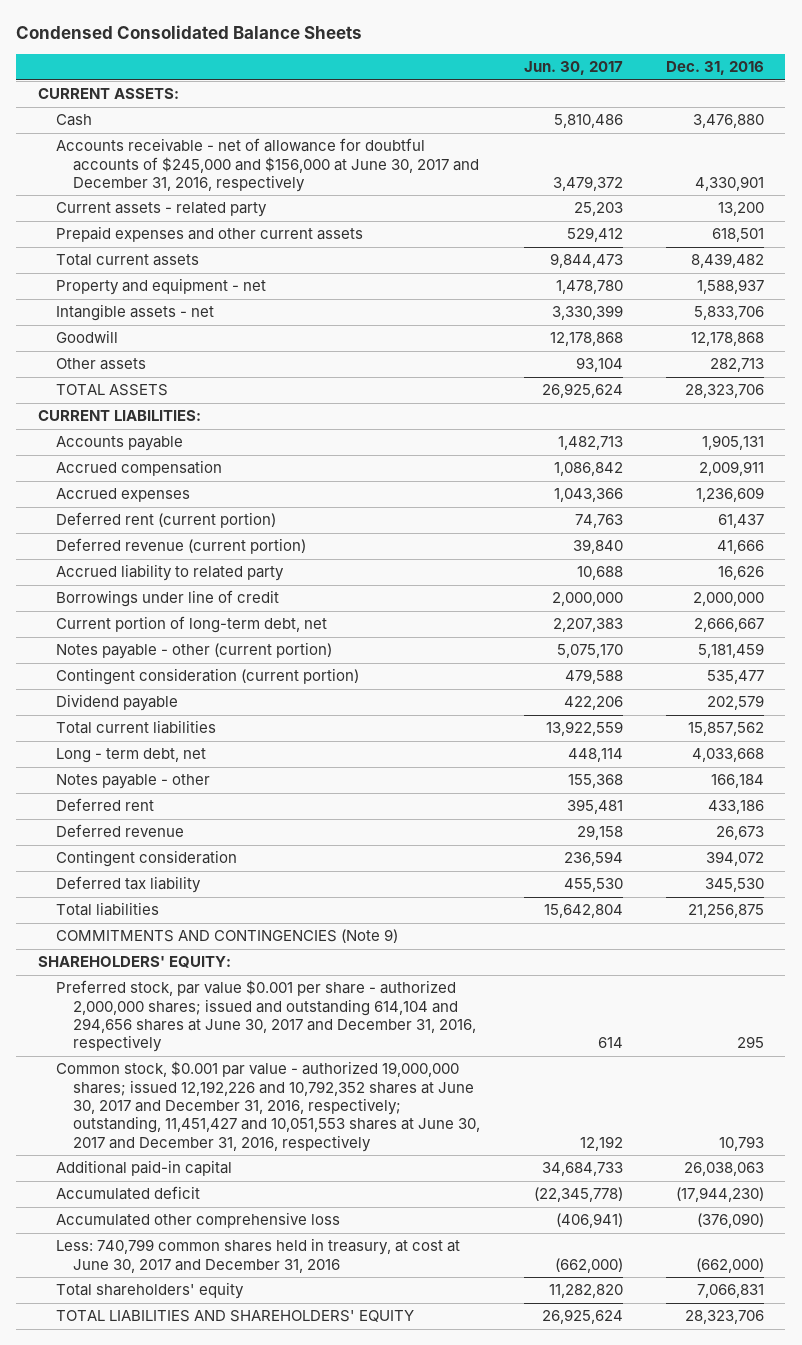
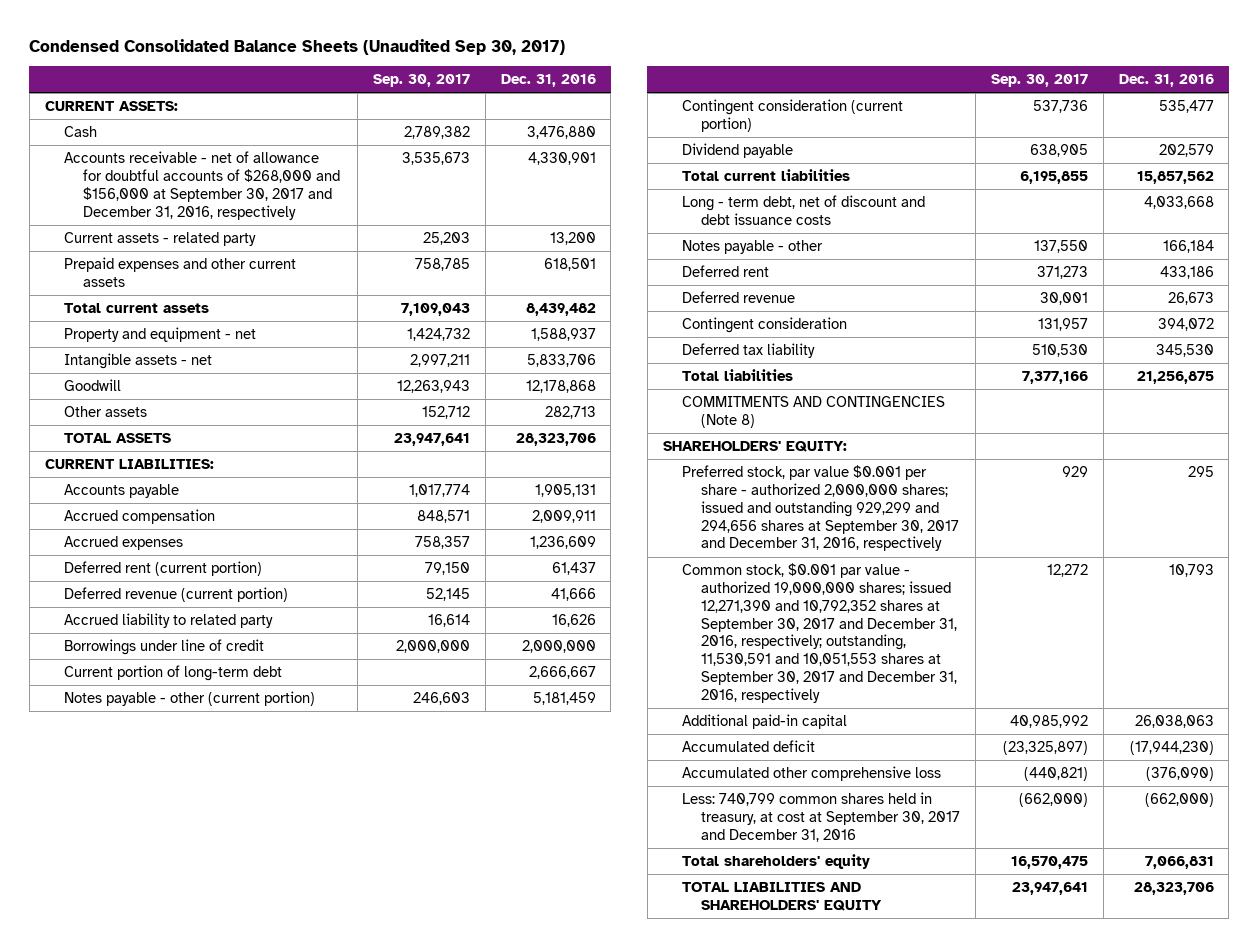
[16,25,363,40] Condensed Consolidated Balance Sheets -> [29,38,566,55] Condensed Consolidated Balance Sheets (Unaudited Sep 30, 2017)
[523,61,623,76] Jun. 30, 2017 -> none
none -> [372,74,470,88] Sep. 30, 2017
[55,138,480,192] Accounts receivable - net of allowance for doubtful accounts of $245,000 and $156,000 at June 30, 2017 and December 31, 2016, respectively -> [63,151,340,220] Accounts receivable - net of allowance for doubtful accounts of $268,000 and $156,000 at September 30, 2017 and December 31, 2016, respectively
[55,616,327,634] Current portion of long-term debt, net -> [63,665,282,682] Current portion of long-term debt
[55,748,206,764] Long - term debt, net -> [681,195,925,225] Long - term debt, net of discount and debt issuance costs
[55,929,398,944] COMMITMENTS AND CONTINGENCIES (Note 9) -> [681,396,945,428] COMMITMENTS AND CONTINGENCIES (Note 8)
[55,980,477,1053] Preferred stock, par value $0.001 per share - authorized 2,000,000 shares; issued and outstanding 614,104 and 294,656 shares at June 30, 2017 and December 31, 2016, respectively -> [681,465,959,552] Preferred stock, par value $0.001 per share - authorized 2,000,000 shares; issued and outstanding 929,299 and 294,656 shares at September 30, 2017 and December 31, 2016, respectively
[55,1061,481,1152] Common stock, $0.001 par value - authorized 19,000,000 shares; issued 12,192,226 and 10,792,352 shares at June 30, 2017 and December 31, 2016, respectively; outstanding, 11,451,427 and 10,051,553 shares at June 30, 2017 and December 31, 2016, respectively -> [681,563,957,703] Common stock, $0.001 par value - authorized 19,000,000 shares; issued 12,271,390 and 10,792,352 shares at September 30, 2017 and December 31, 2016, respectively; outstanding, 11,530,591 and 10,051,553 shares at September 30, 2017 and December 31, 2016, respectively
[55,1238,460,1273] Less: 740,799 common shares held in treasury, at cost at June 30, 2017 and December 31, 2016 -> [681,792,960,842] Less: 740,799 common shares held in treasury, at cost at September 30, 2017 and December 31, 2016

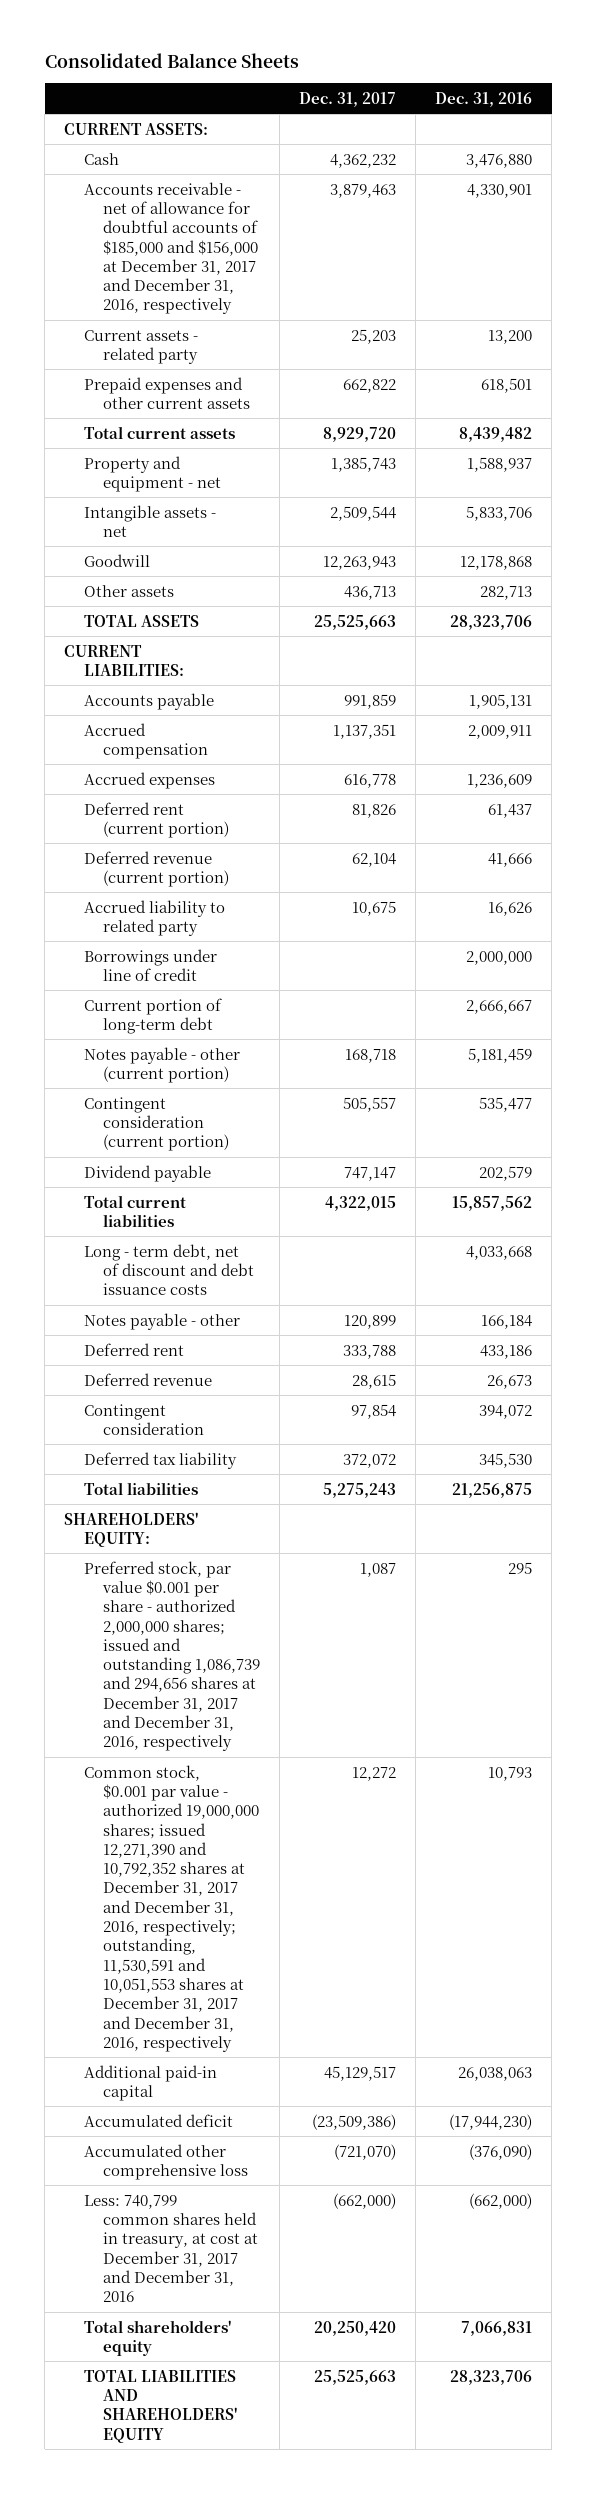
[29,38,566,55] Condensed Consolidated Balance Sheets (Unaudited Sep 30, 2017) -> [44,53,299,69] Consolidated Balance Sheets
[372,74,470,88] Sep. 30, 2017 -> none
none -> [299,91,397,107] Dec. 31, 2017
[63,151,340,220] Accounts receivable - net of allowance for doubtful accounts of $268,000 and $156,000 at September 30, 2017 and December 31, 2016, respectively -> [83,181,259,315] Accounts receivable - net of allowance for doubtful accounts of $185,000 and $156,000 at December 31, 2017 and December 31, 2016, respectively
[681,396,945,428] COMMITMENTS AND CONTINGENCIES (Note 8) -> none
[681,465,959,552] Preferred stock, par value $0.001 per share - authorized 2,000,000 shares; issued and outstanding 929,299 and 294,656 shares at September 30, 2017 and December 31, 2016, respectively -> [83,1560,261,1752] Preferred stock, par value $0.001 per share - authorized 2,000,000 shares; issued and outstanding 1,086,739 and 294,656 shares at December 31, 2017 and December 31, 2016, respectively
[681,563,957,703] Common stock, $0.001 par value - authorized 19,000,000 shares; issued 12,271,390 and 10,792,352 shares at September 30, 2017 and December 31, 2016, respectively; outstanding, 11,530,591 and 10,051,553 shares at September 30, 2017 and December 31, 2016, respectively -> [83,1764,260,2052] Common stock, $0.001 par value - authorized 19,000,000 shares; issued 12,271,390 and 10,792,352 shares at December 31, 2017 and December 31, 2016, respectively; outstanding, 11,530,591 and 10,051,553 shares at December 31, 2017 and December 31, 2016, respectively
[681,792,960,842] Less: 740,799 common shares held in treasury, at cost at September 30, 2017 and December 31, 2016 -> [83,2194,259,2303] Less: 740,799 common shares held in treasury, at cost at December 31, 2017 and December 31, 2016

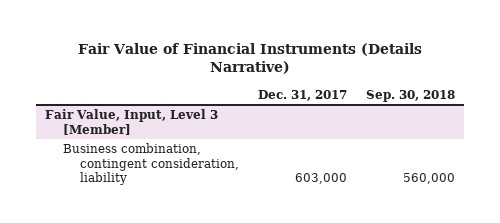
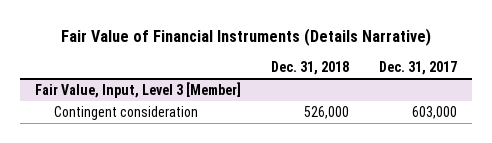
[365,89,455,102] Sep. 30, 2018 -> none
none -> [271,61,350,76] Dec. 31, 2018
[62,143,240,185] Business combination, contingent consideration, liability -> [53,106,198,121] Contingent consideration

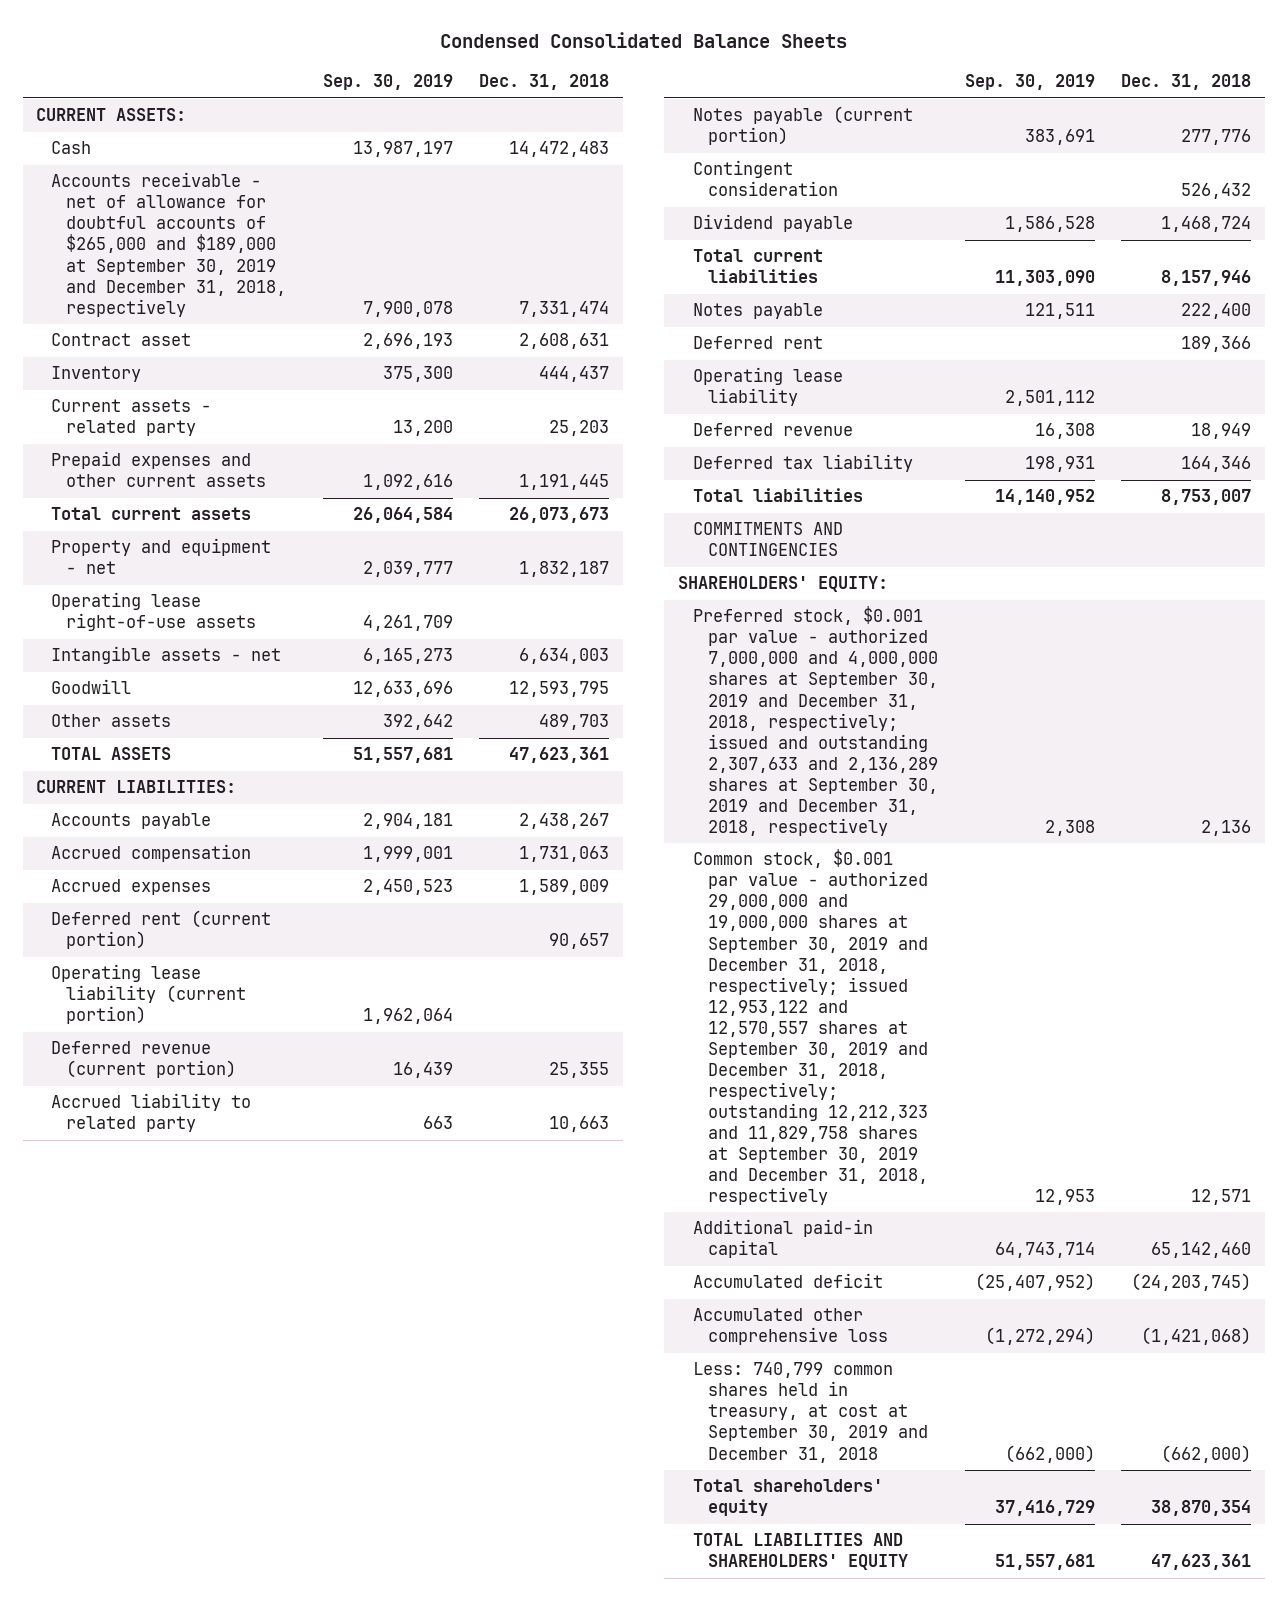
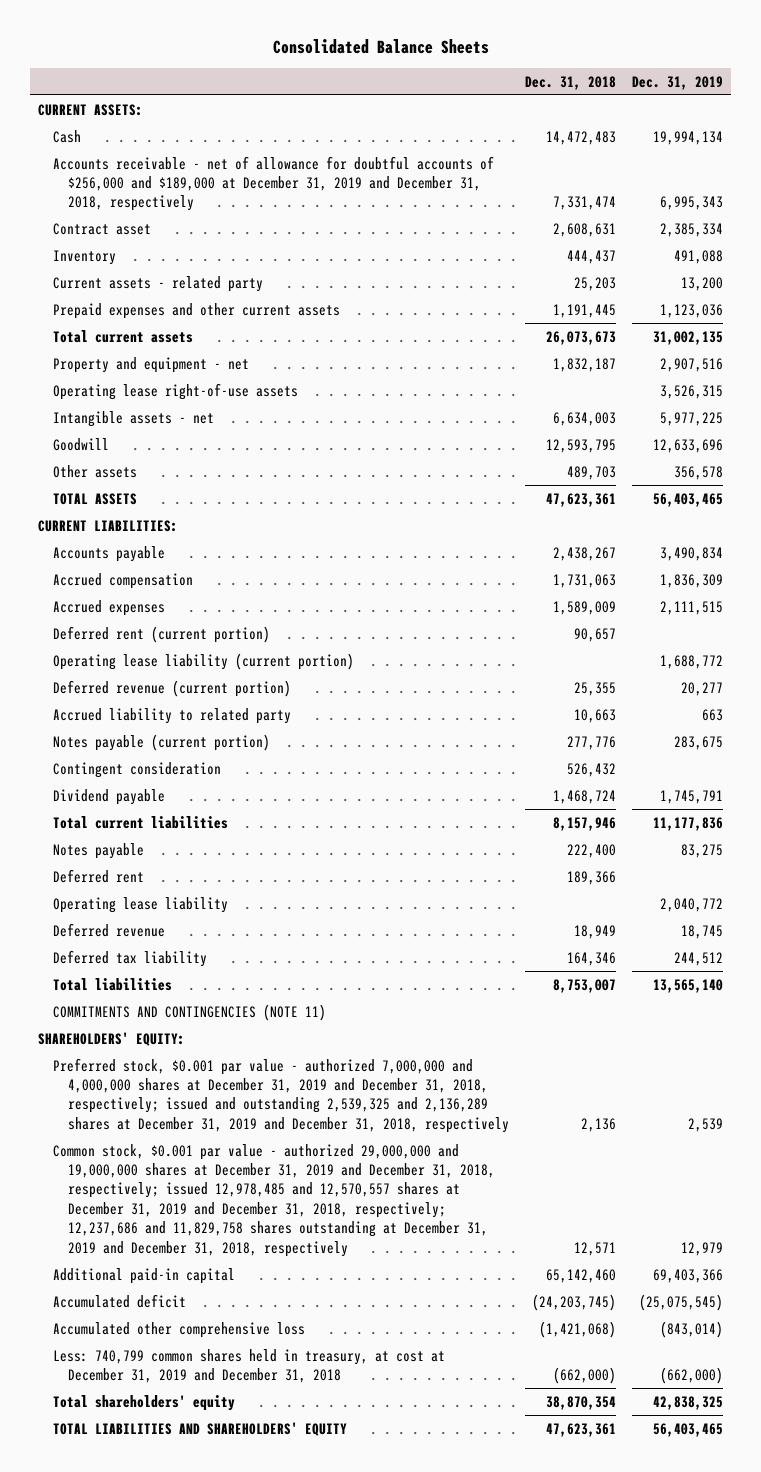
[439,32,847,49] Condensed Consolidated Balance Sheets -> [272,39,489,55] Consolidated Balance Sheets
[322,74,453,91] Sep. 30, 2019 -> none
none -> [632,75,724,90] Dec. 31, 2019
[50,172,286,317] Accounts receivable - net of allowance for doubtful accounts of $265,000 and $189,000 at September 30, 2019 and December 31, 2018, respectively -> [52,155,494,212] Accounts receivable - net of allowance for doubtful accounts of $256,000 and $189,000 at December 31, 2019 and December 31, 2018, respectively
[692,522,843,557] COMMITMENTS AND CONTINGENCIES -> [52,1003,326,1021] COMMITMENTS AND CONTINGENCIES (NOTE 11)
[692,606,938,836] Preferred stock, $0.001 par value - authorized 7,000,000 and 4,000,000 shares at September 30, 2019 and December 31, 2018, respectively; issued and outstanding 2,307,633 and 2,136,289 shares at September 30, 2019 and December 31, 2018, respectively -> [52,1057,509,1133] Preferred stock, $0.001 par value - authorized 7,000,000 and 4,000,000 shares at December 31, 2019 and December 31, 2018, respectively; issued and outstanding 2,539,325 and 2,136,289 shares at December 31, 2019 and December 31, 2018, respectively
[692,849,928,1206] Common stock, $0.001 par value - authorized 29,000,000 and 19,000,000 shares at September 30, 2019 and December 31, 2018, respectively; issued 12,953,122 and 12,570,557 shares at September 30, 2019 and December 31, 2018, respectively; outstanding 12,212,323 and 11,829,758 shares at September 30, 2019 and December 31, 2018, respectively -> [52,1143,495,1257] Common stock, $0.001 par value - authorized 29,000,000 and 19,000,000 shares at December 31, 2019 and December 31, 2018, respectively; issued 12,978,485 and 12,570,557 shares at December 31, 2019 and December 31, 2018, respectively; 12,237,686 and 11,829,758 shares outstanding at December 31, 2019 and December 31, 2018, respectively
[692,1362,928,1463] Less: 740,799 common shares held in treasury, at cost at September 30, 2019 and December 31, 2018 -> [52,1348,445,1383] Less: 740,799 common shares held in treasury, at cost at December 31, 2019 and December 31, 2018

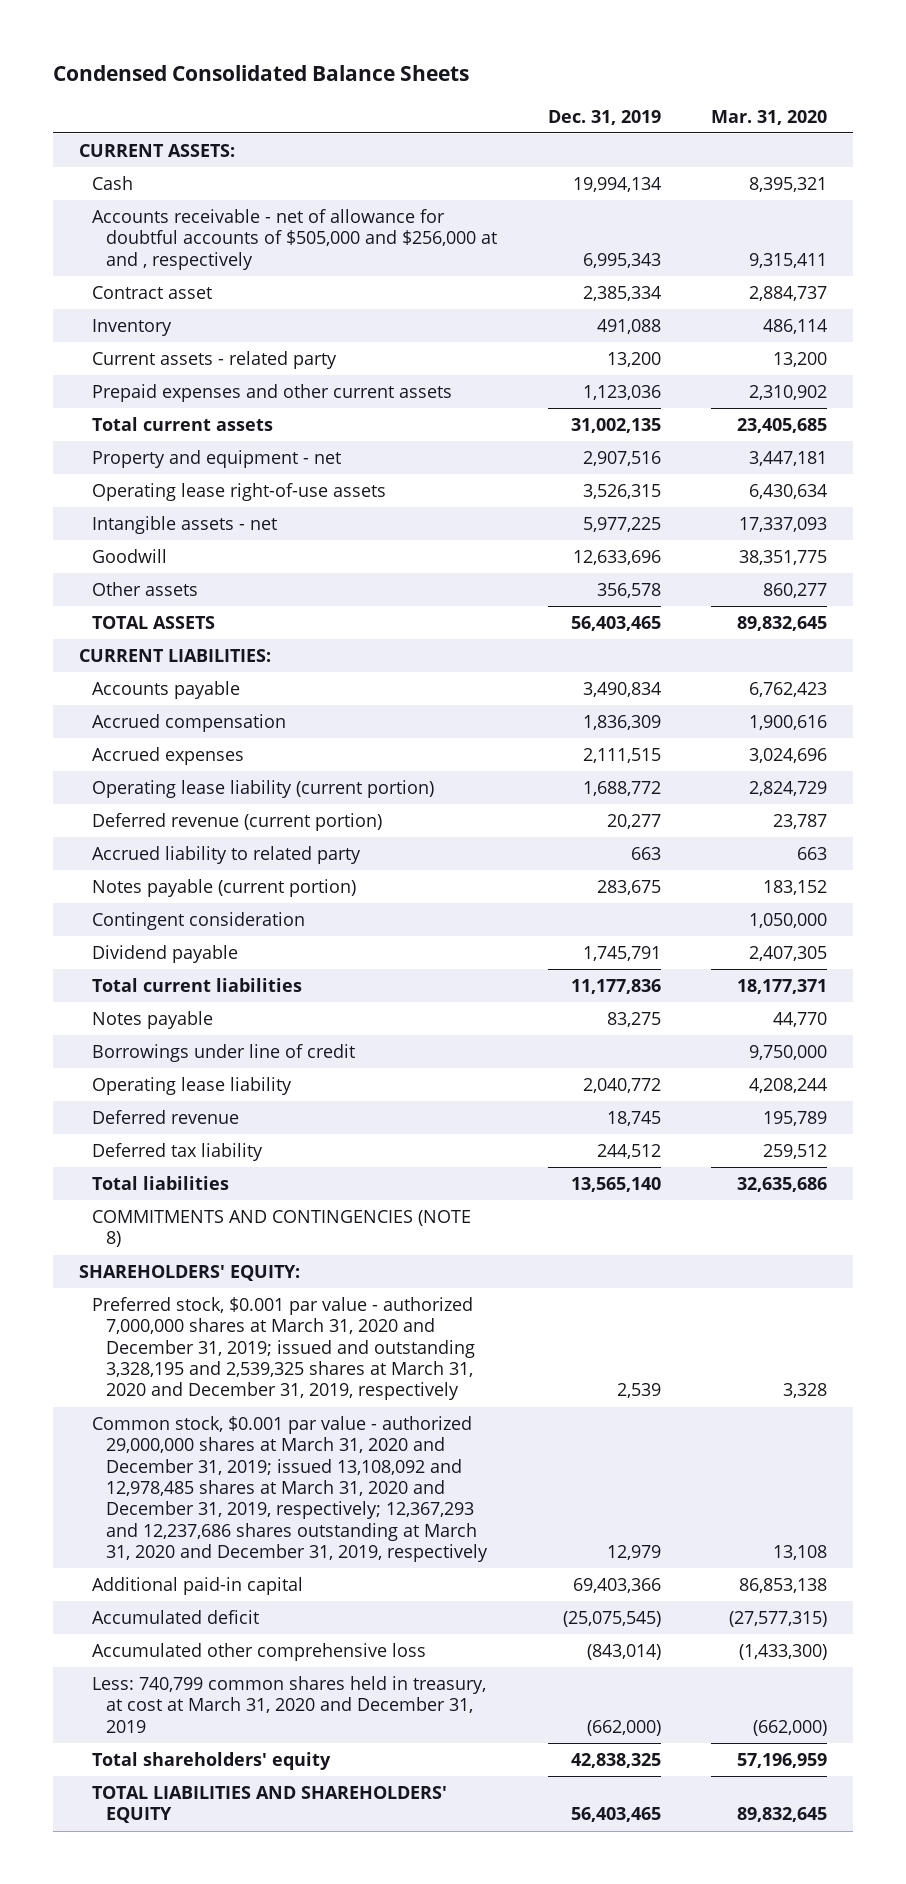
[272,39,489,55] Consolidated Balance Sheets -> [53,65,470,82] Condensed Consolidated Balance Sheets
[525,75,617,90] Dec. 31, 2018 -> none
none -> [711,109,828,125] Mar. 31, 2020
[52,155,494,212] Accounts receivable - net of allowance for doubtful accounts of $256,000 and $189,000 at December 31, 2019 and December 31, 2018, respectively -> [92,209,497,270] Accounts receivable - net of allowance for doubtful accounts of $505,000 and $256,000 at and , respectively
[52,625,270,643] Deferred rent (current portion) -> none
[52,868,144,883] Deferred rent -> none
none -> [92,1044,356,1063] Borrowings under line of credit
[52,1003,326,1021] COMMITMENTS AND CONTINGENCIES (NOTE 11) -> [92,1210,472,1248] COMMITMENTS AND CONTINGENCIES (NOTE 8)
[52,1057,509,1133] Preferred stock, $0.001 par value - authorized 7,000,000 and 4,000,000 shares at December 31, 2019 and December 31, 2018, respectively; issued and outstanding 2,539,325 and 2,136,289 shares at December 31, 2019 and December 31, 2018, respectively -> [92,1297,475,1401] Preferred stock, $0.001 par value - authorized 7,000,000 shares at March 31, 2020 and December 31, 2019; issued and outstanding 3,328,195 and 2,539,325 shares at March 31, 2020 and December 31, 2019, respectively
[52,1143,495,1257] Common stock, $0.001 par value - authorized 29,000,000 and 19,000,000 shares at December 31, 2019 and December 31, 2018, respectively; issued 12,978,485 and 12,570,557 shares at December 31, 2019 and December 31, 2018, respectively; 12,237,686 and 11,829,758 shares outstanding at December 31, 2019 and December 31, 2018, respectively -> [92,1416,488,1562] Common stock, $0.001 par value - authorized 29,000,000 shares at March 31, 2020 and December 31, 2019; issued 13,108,092 and 12,978,485 shares at March 31, 2020 and December 31, 2019, respectively; 12,367,293 and 12,237,686 shares outstanding at March 31, 2020 and December 31, 2019, respectively
[52,1348,445,1383] Less: 740,799 common shares held in treasury, at cost at December 31, 2019 and December 31, 2018 -> [92,1676,487,1733] Less: 740,799 common shares held in treasury, at cost at March 31, 2020 and December 31, 2019

